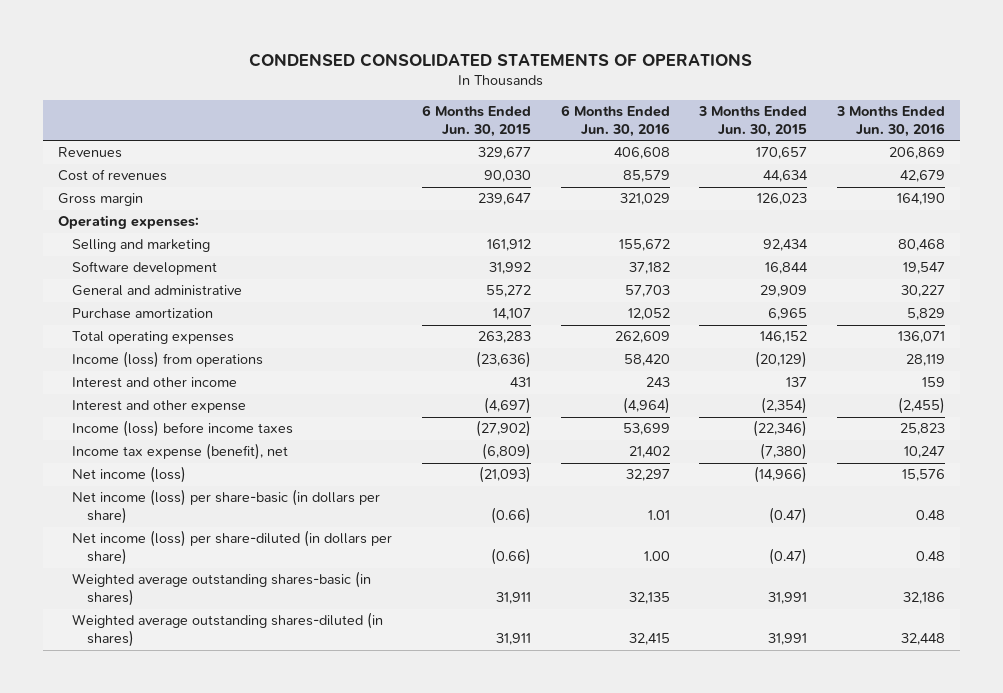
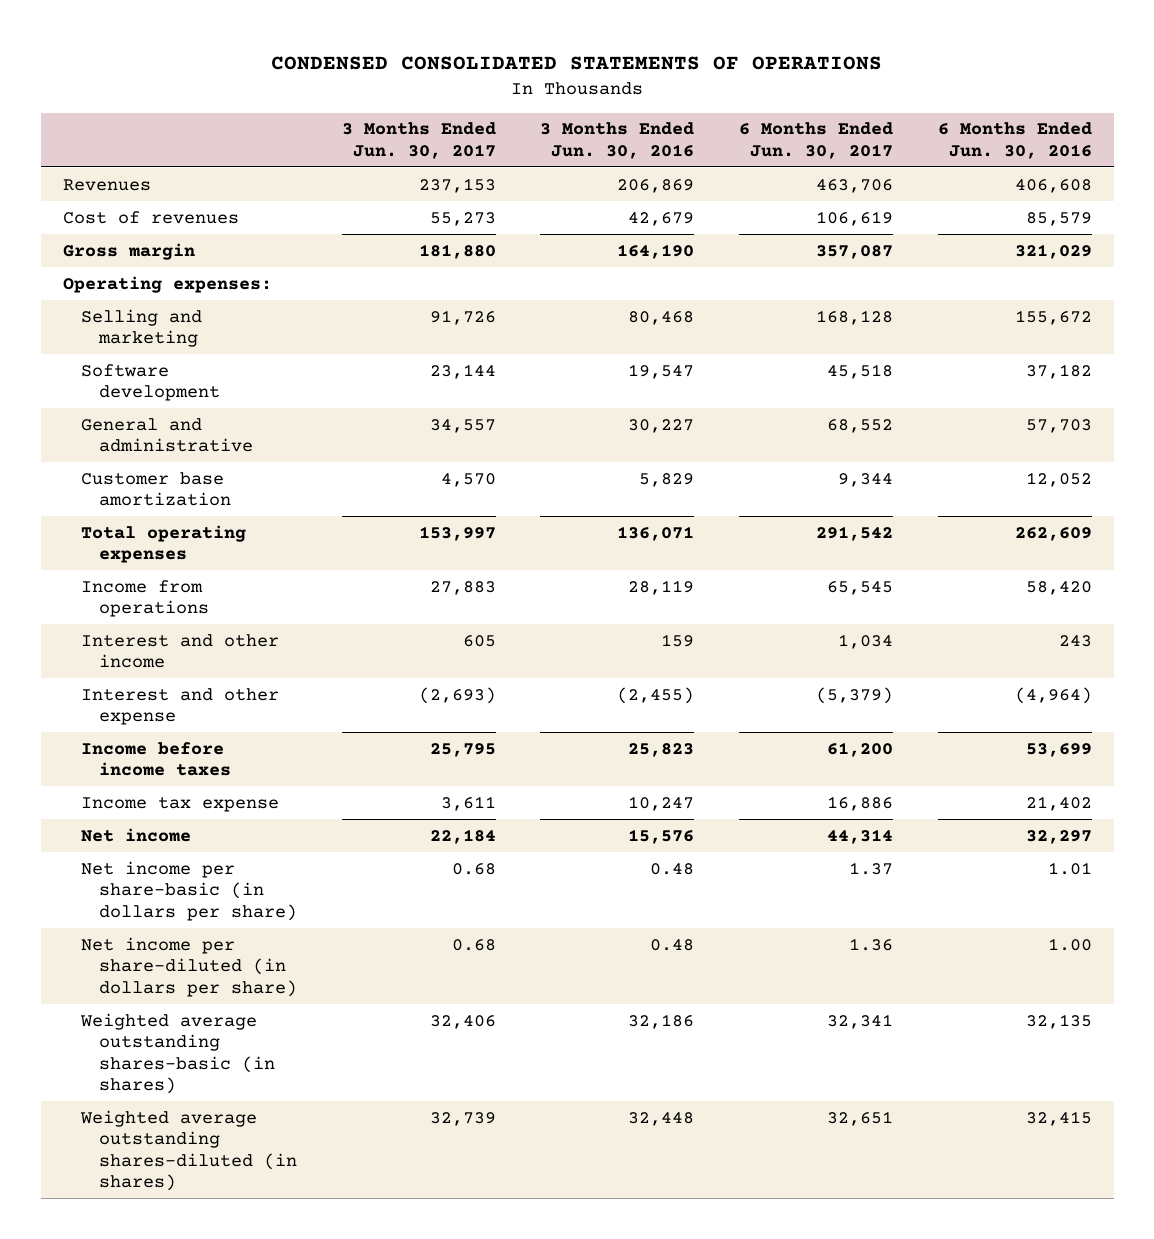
[422,105,532,138] 6 Months Ended Jun. 30, 2015 -> none
[698,106,808,138] 3 Months Ended Jun. 30, 2015 -> none
none -> [341,122,496,159] 3 Months Ended Jun. 30, 2017
none -> [738,122,893,159] 6 Months Ended Jun. 30, 2017
[72,308,214,320] Purchase amortization -> [81,471,232,507] Customer base amortization
[72,351,264,369] Income (loss) from operations -> [81,579,210,618] Income from operations
[72,420,294,438] Income (loss) before income taxes -> [81,741,232,777] Income before income taxes
[72,443,289,461] Income tax expense (benefit), net -> [81,796,280,812] Income tax expense
[72,466,187,484] Net income (loss) -> [81,827,192,842] Net income
[72,489,381,525] Net income (loss) per share-basic (in dollars per share) -> [81,860,298,921] Net income per share-basic (in dollars per share)
[72,530,393,566] Net income (loss) per share-diluted (in dollars per share) -> [81,936,298,997] Net income per share-diluted (in dollars per share)

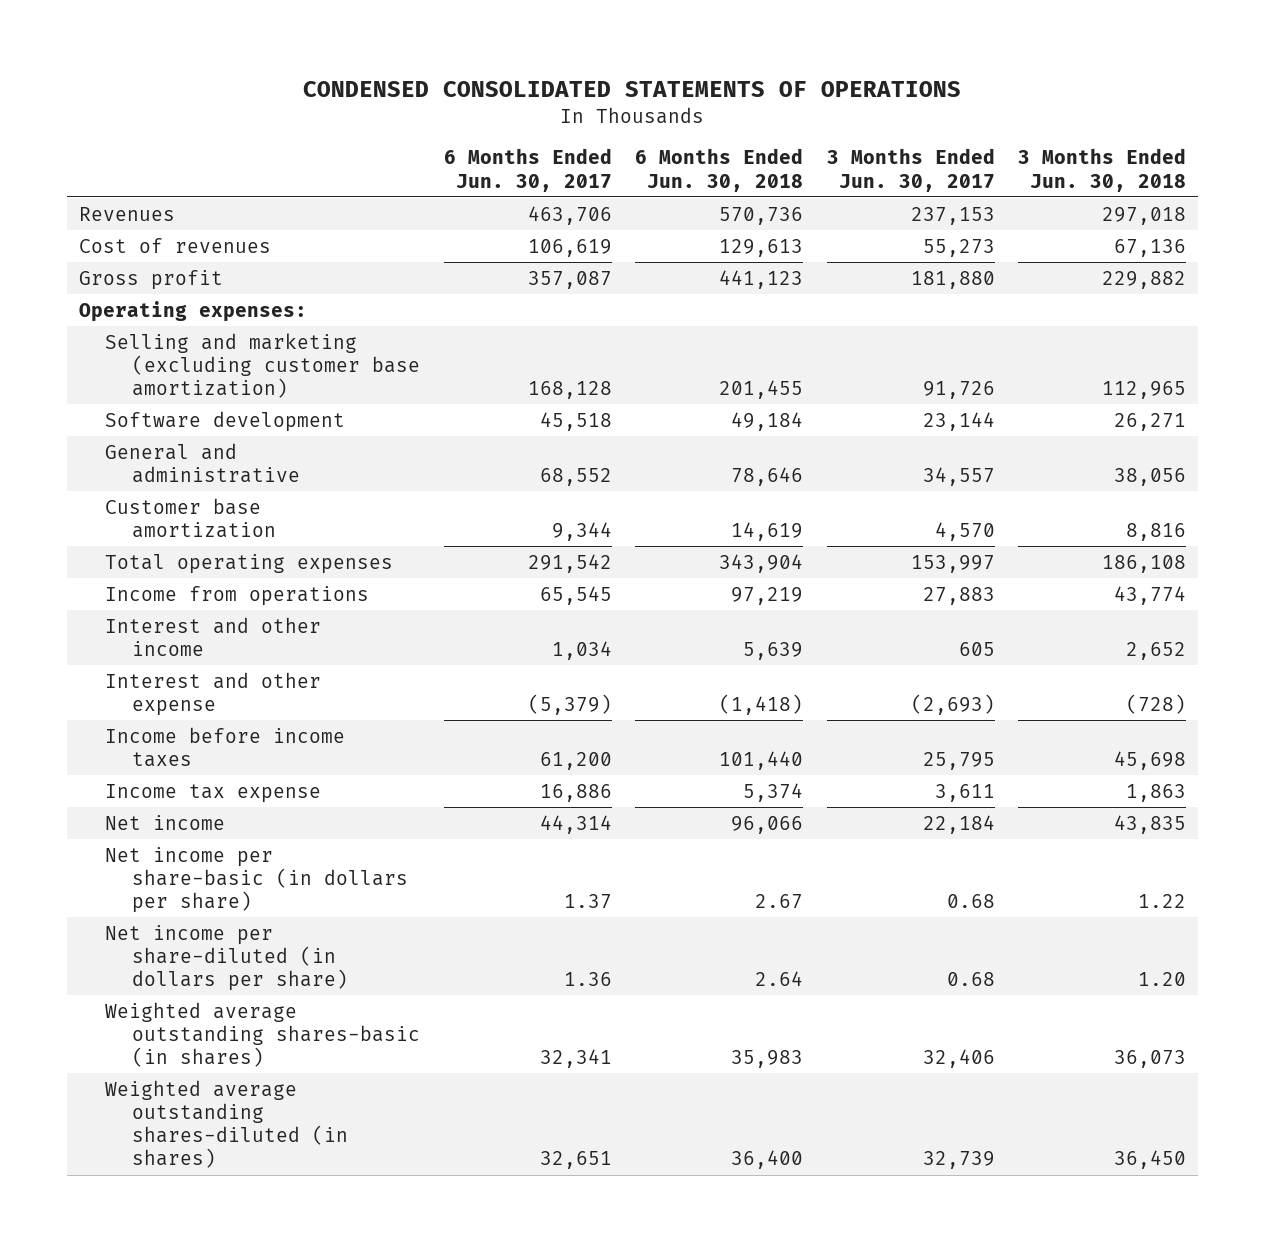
[540,122,695,159] 3 Months Ended Jun. 30, 2016 -> none
[937,122,1092,159] 6 Months Ended Jun. 30, 2016 -> none
none -> [635,148,804,192] 6 Months Ended Jun. 30, 2018
none -> [1018,148,1187,192] 3 Months Ended Jun. 30, 2018
[62,242,195,260] Gross margin -> [78,269,223,290] Gross profit
[81,308,203,348] Selling and marketing -> [105,332,420,399] Selling and marketing (excluding customer base amortization)

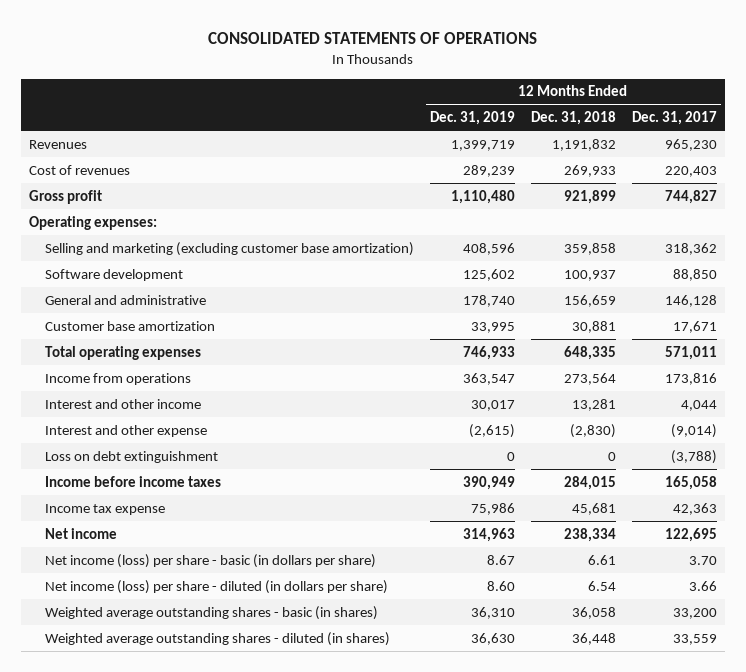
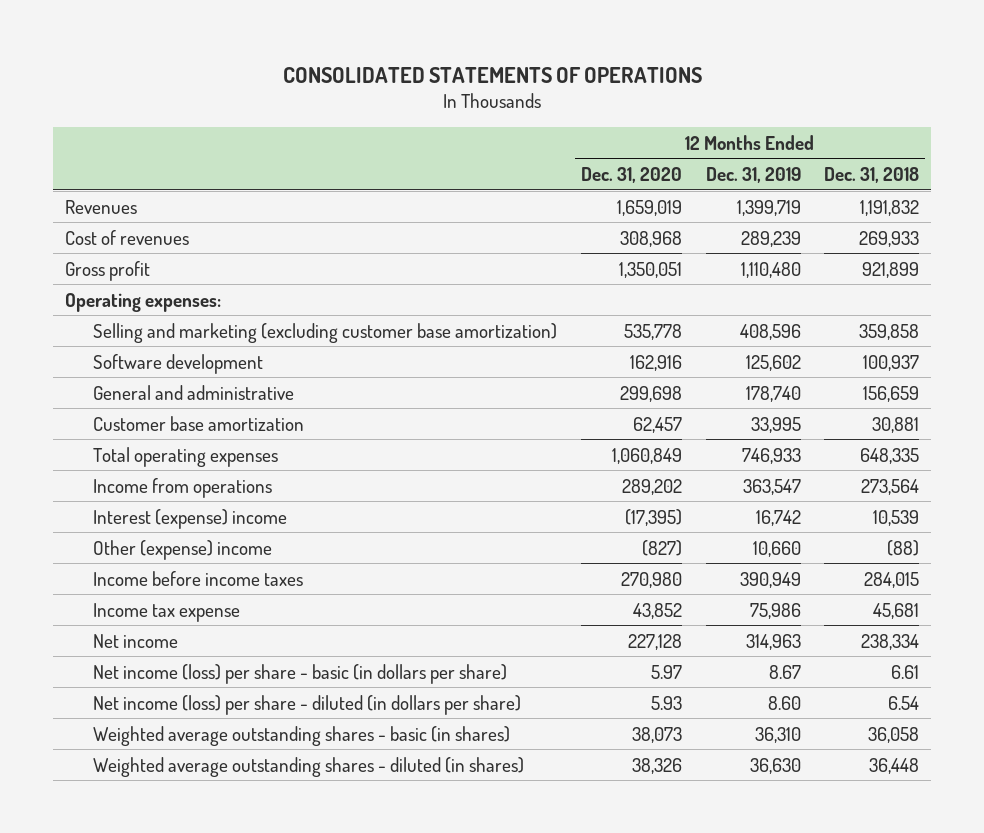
[631,111,717,126] Dec. 31, 2017 -> none
none -> [581,166,683,183] Dec. 31, 2020
[44,398,201,409] Interest and other income -> none
[44,424,207,437] Interest and other expense -> none
[44,450,218,463] Loss on debt extinguishment -> none
none -> [93,508,288,529] Interest (expense) income
none -> [93,539,273,560] Other (expense) income

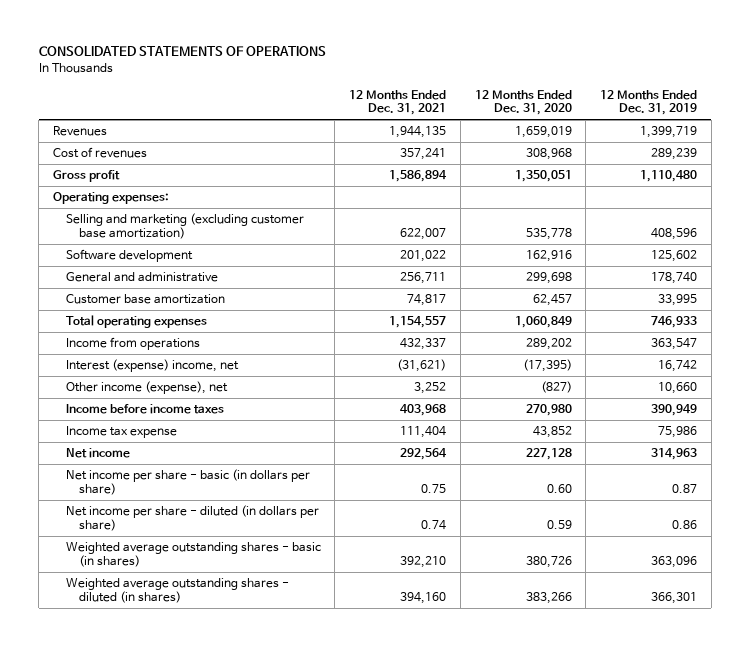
[824,166,920,183] Dec. 31, 2018 -> none
none -> [349,89,447,116] 12 Months Ended Dec. 31, 2021
[93,508,288,529] Interest (expense) income -> [65,359,239,373] Interest (expense) income, net
[93,539,273,560] Other (expense) income -> [65,381,228,395] Other income (expense), net
[93,663,508,684] Net income (loss) per share - basic (in dollars per share) -> [65,469,310,495] Net income per share - basic (in dollars per share)
[651,664,683,679] 5.97 -> [546,483,572,493] 0.60
[768,664,801,679] 8.67 -> [672,483,698,493] 0.87
[93,694,522,715] Net income (loss) per share - diluted (in dollars per share) -> [65,505,319,531] Net income per share - diluted (in dollars per share)
[651,695,683,710] 5.93 -> [546,519,572,529] 0.59
[767,695,801,710] 8.60 -> [672,519,698,529] 0.86
[632,726,683,743] 38,073 -> [525,555,572,568] 380,726
[754,726,801,743] 36,310 -> [651,555,698,568] 363,096
[632,757,683,774] 38,326 -> [525,591,572,604] 383,266
[749,757,801,774] 36,630 -> [651,591,698,604] 366,301

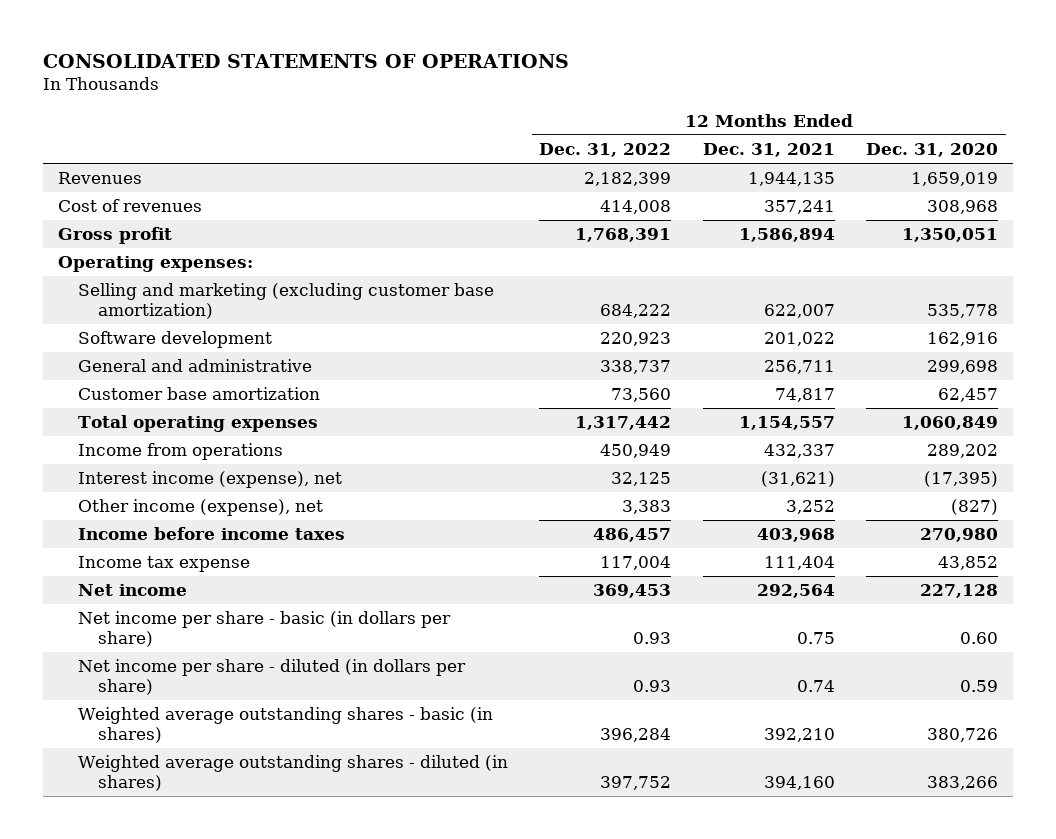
[600,89,698,116] 12 Months Ended Dec. 31, 2019 -> none
none -> [539,143,672,158] Dec. 31, 2022
[65,359,239,373] Interest (expense) income, net -> [78,471,343,489] Interest income (expense), net

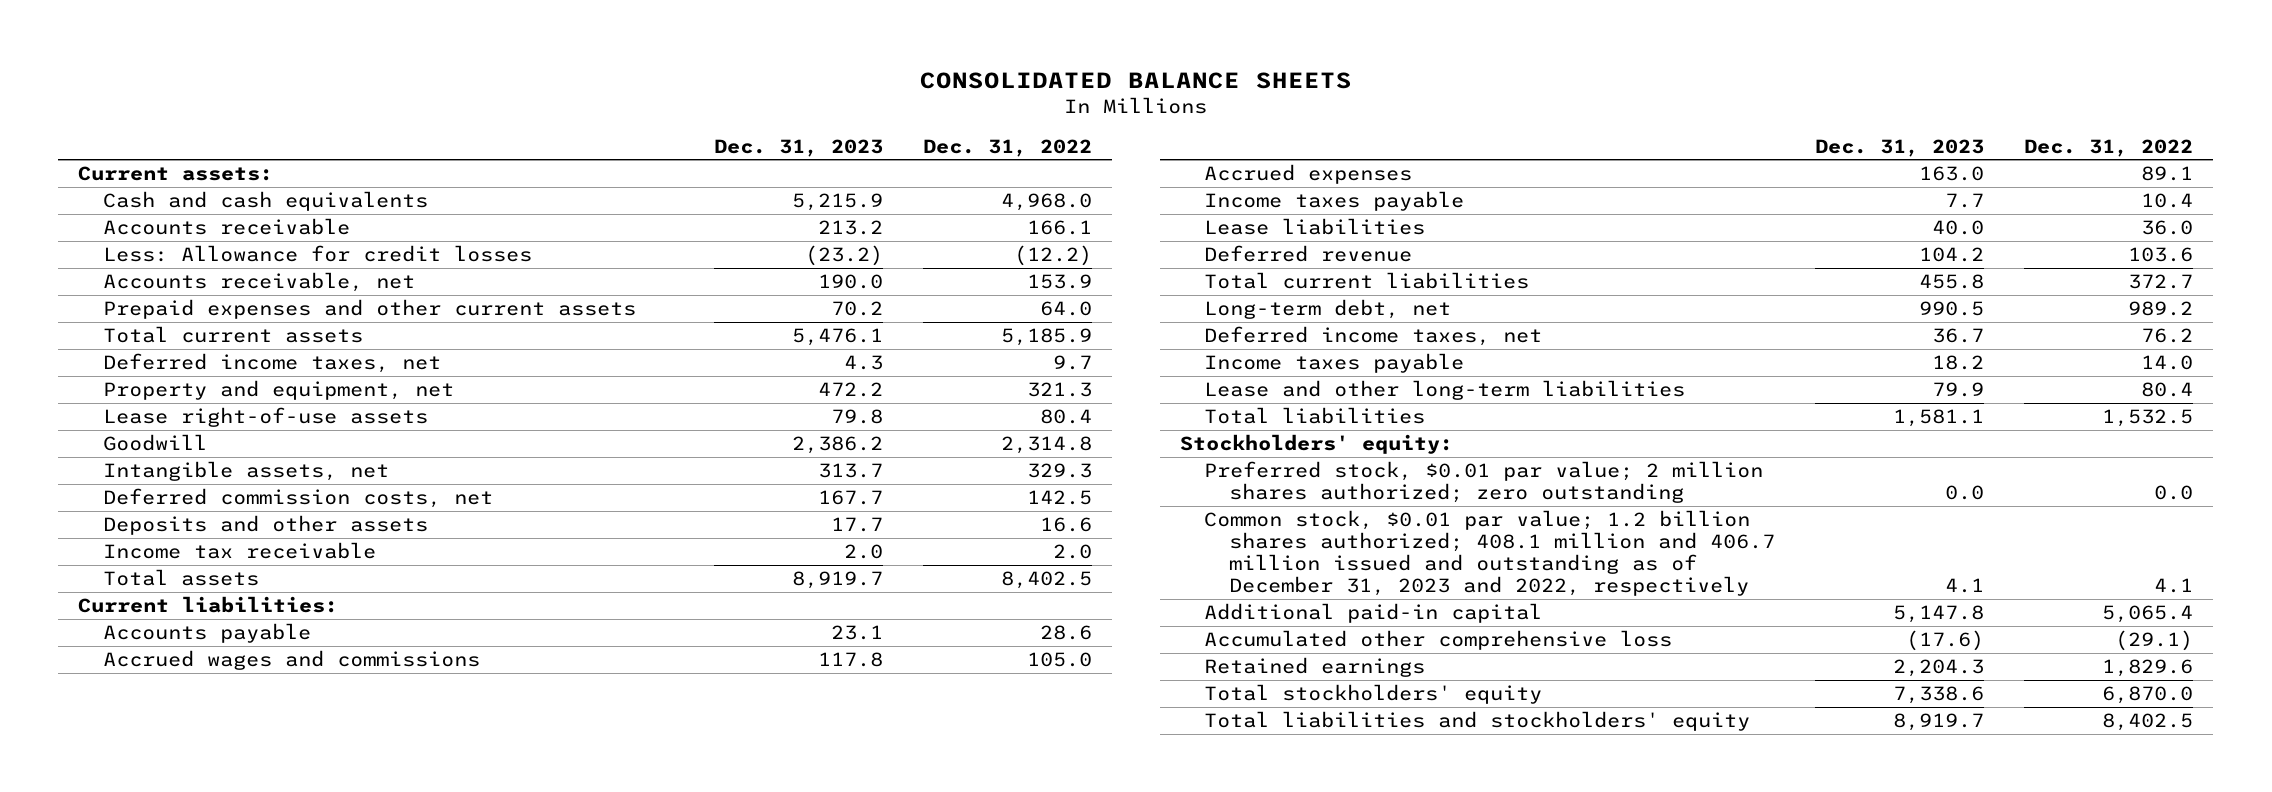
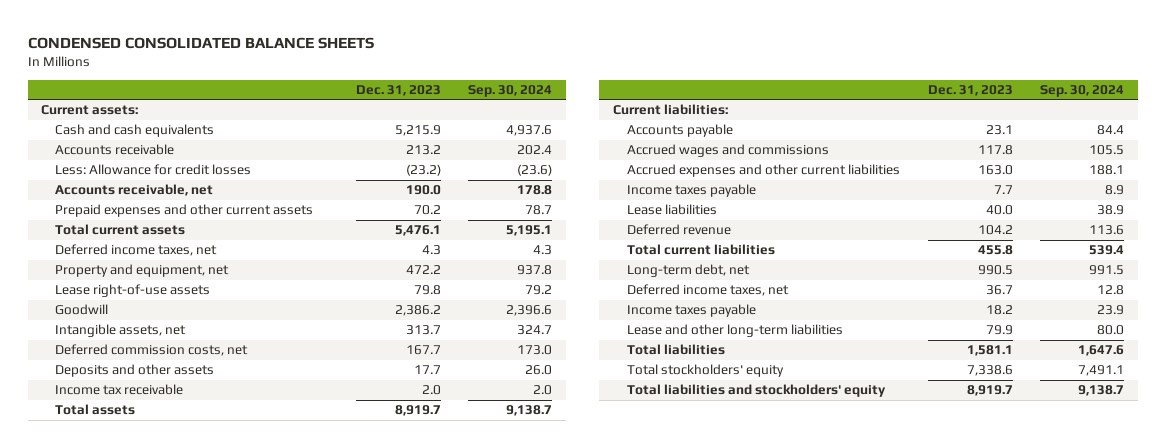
[919,71,1352,89] CONSOLIDATED BALANCE SHEETS -> [27,37,374,50] CONDENSED CONSOLIDATED BALANCE SHEETS
[923,138,1093,157] Dec. 31, 2022 -> none
none -> [468,84,553,97] Sep. 30, 2024
[1204,164,1413,185] Accrued expenses -> [626,164,900,178] Accrued expenses and other current liabilities
[1179,434,1453,455] Stockholders' equity: -> none
[1204,461,1764,504] Preferred stock, $0.01 par value; 2 million shares authorized; zero outstanding -> none
[1204,510,1776,596] Common stock, $0.01 par value; 1.2 billion shares authorized; 408.1 million and 406.7 million issued and outstanding as of December 31, 2023 and 2022, respectively -> none
[1204,603,1543,624] Additional paid-in capital -> none
[1204,630,1673,651] Accumulated other comprehensive loss -> none
[1204,657,1426,678] Retained earnings -> none

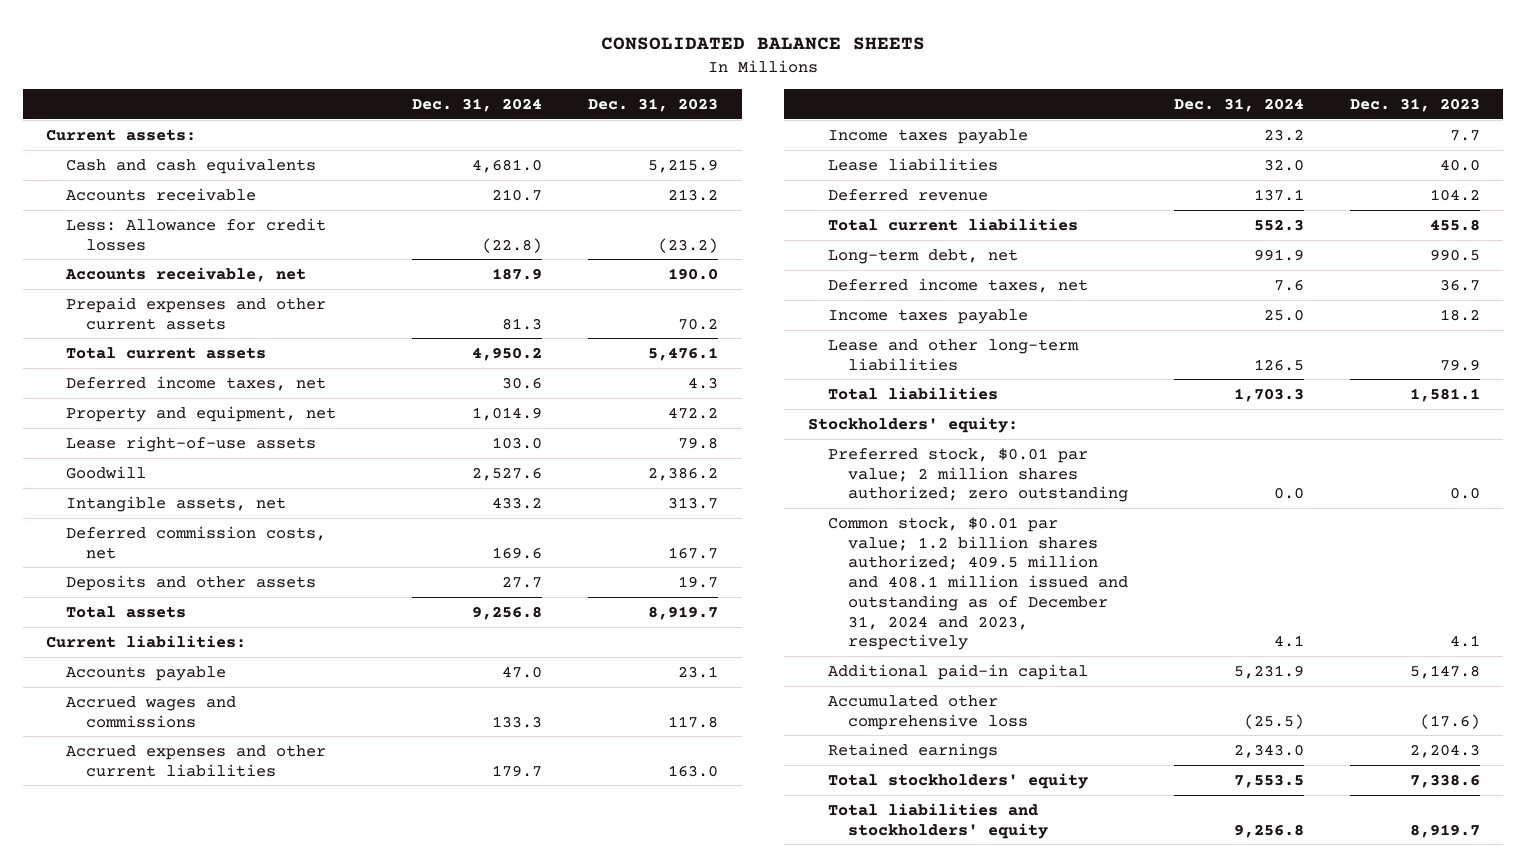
[27,37,374,50] CONDENSED CONSOLIDATED BALANCE SHEETS -> [600,37,925,51] CONSOLIDATED BALANCE SHEETS
[468,84,553,97] Sep. 30, 2024 -> none
none -> [412,97,543,112] Dec. 31, 2024
[55,384,184,396] Income tax receivable -> none
[413,365,441,375] 17.7 -> [678,575,719,588] 19.7
none -> [807,416,1018,433] Stockholders' equity:
none -> [827,447,1128,503] Preferred stock, $0.01 par value; 2 million shares authorized; zero outstanding
none -> [827,516,1128,651] Common stock, $0.01 par value; 1.2 billion shares authorized; 409.5 million and 408.1 million issued and outstanding as of December 31, 2024 and 2023, respectively
none -> [827,663,1088,680] Additional paid-in capital
none -> [827,694,1028,730] Accumulated other comprehensive loss
none -> [827,742,998,759] Retained earnings

